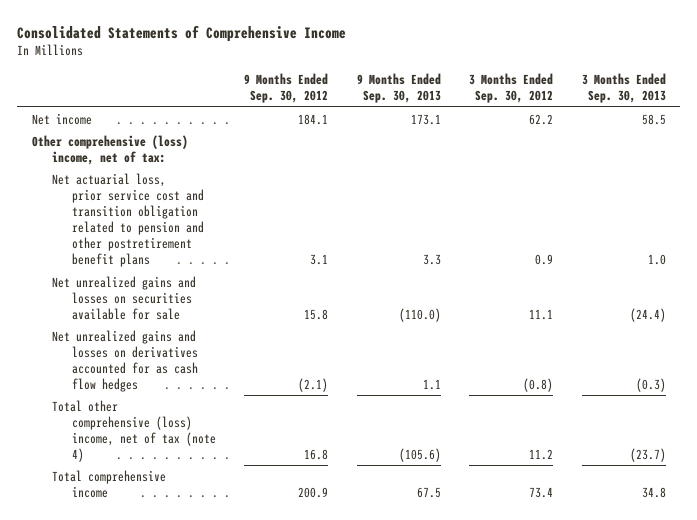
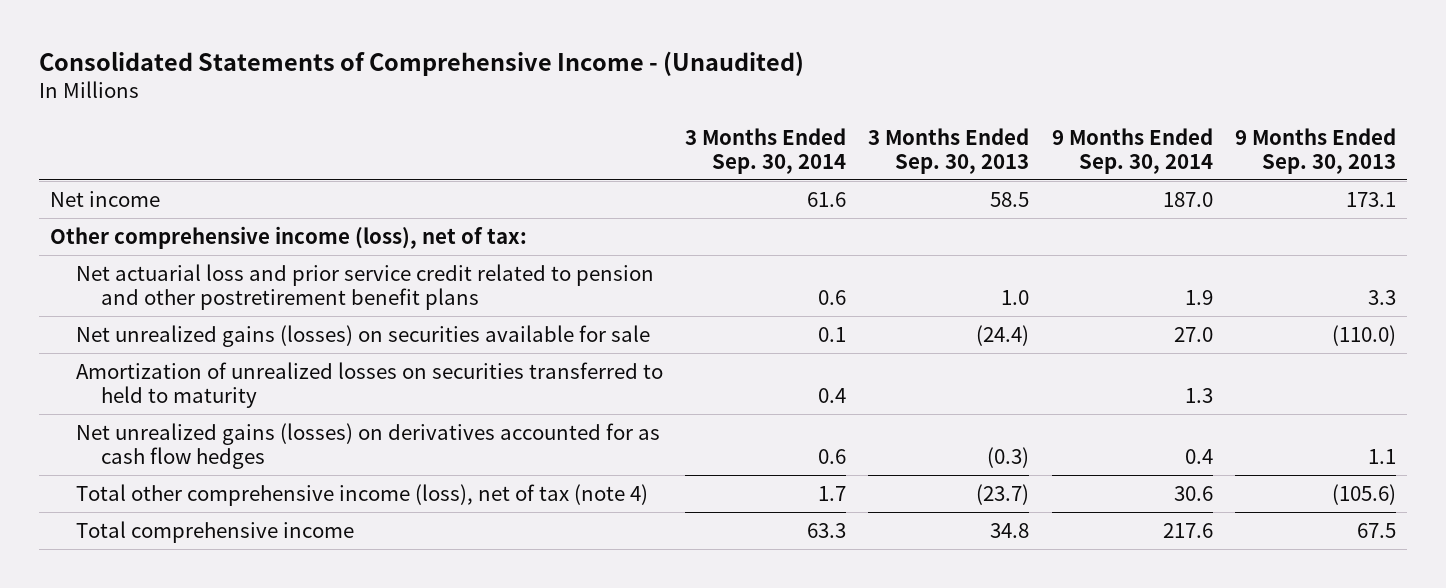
[17,24,347,42] Consolidated Statements of Comprehensive Income -> [39,50,805,76] Consolidated Statements of Comprehensive Income - (Unaudited)
[244,73,329,104] 9 Months Ended Sep. 30, 2012 -> none
[469,73,554,104] 3 Months Ended Sep. 30, 2012 -> none
none -> [685,127,847,174] 3 Months Ended Sep. 30, 2014
none -> [1051,127,1213,174] 9 Months Ended Sep. 30, 2014
[31,134,188,165] Other comprehensive (loss) income, net of tax: -> [50,225,528,249] Other comprehensive income (loss), net of tax:
[51,172,204,268] Net actuarial loss, prior service cost and transition obligation related to pension and other postretirement benefit plans -> [75,263,654,311] Net actuarial loss and prior service credit related to pension and other postretirement benefit plans
[51,275,196,320] Net unrealized gains and losses on securities available for sale -> [75,324,650,347] Net unrealized gains (losses) on securities available for sale
none -> [75,361,663,409] Amortization of unrealized losses on securities transferred to held to maturity
[51,329,198,392] Net unrealized gains and losses on derivatives accounted for as cash flow hedges -> [75,422,660,470] Net unrealized gains (losses) on derivatives accounted for as cash flow hedges
[51,399,216,462] Total other comprehensive (loss) income, net of tax (note 4) -> [75,483,648,506] Total other comprehensive income (loss), net of tax (note 4)

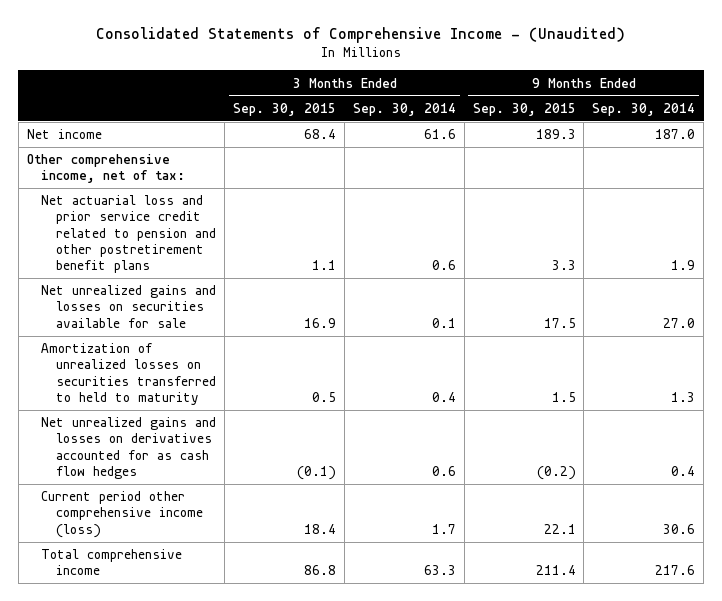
[868,127,1030,174] 3 Months Ended Sep. 30, 2013 -> none
[1234,127,1396,174] 9 Months Ended Sep. 30, 2013 -> none
none -> [233,102,337,116] Sep. 30, 2015
none -> [472,102,576,116] Sep. 30, 2015
[50,225,528,249] Other comprehensive income (loss), net of tax: -> [26,154,186,184] Other comprehensive income, net of tax:
[75,324,650,347] Net unrealized gains (losses) on securities available for sale -> [41,285,217,328] Net unrealized gains and losses on securities available for sale
[75,422,660,470] Net unrealized gains (losses) on derivatives accounted for as cash flow hedges -> [41,417,217,479] Net unrealized gains and losses on derivatives accounted for as cash flow hedges
[75,483,648,506] Total other comprehensive income (loss), net of tax (note 4) -> [41,491,204,538] Current period other comprehensive income (loss)

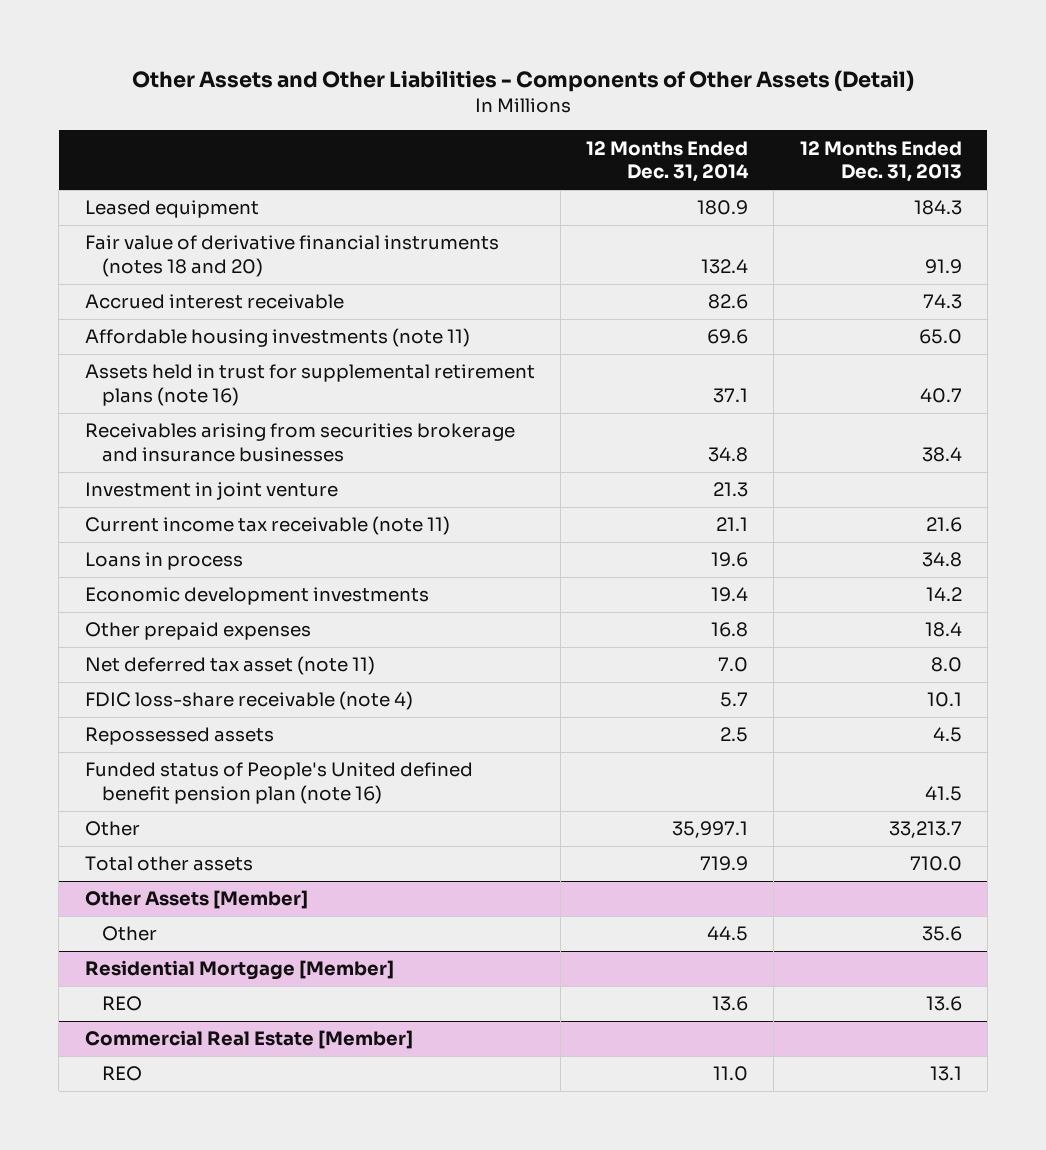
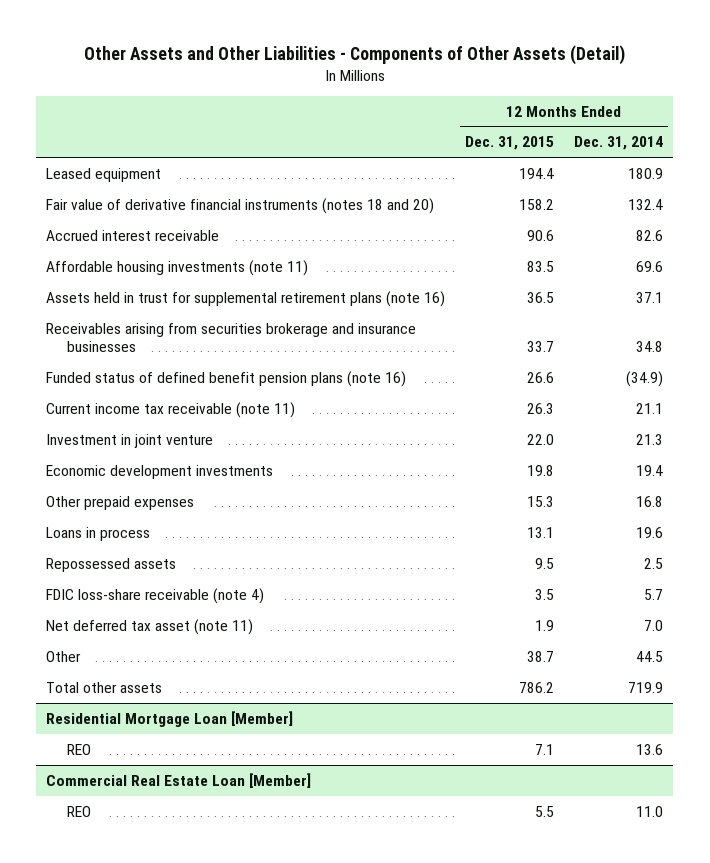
[799,140,962,183] 12 Months Ended Dec. 31, 2013 -> none
none -> [465,136,555,151] Dec. 31, 2015
none -> [46,370,407,387] Funded status of defined benefit pension plans (note 16)
[84,482,338,501] Investment in joint venture -> [46,433,214,448] Investment in joint venture
[84,552,243,571] Loans in process -> [46,526,151,541] Loans in process
[84,762,473,804] Funded status of People's United defined benefit pension plan (note 16) -> none
[84,821,140,837] Other -> none
[84,890,308,910] Other Assets [Member] -> none
[84,691,413,711] FDIC loss-share receivable (note 4) -> [46,587,265,604] FDIC loss-share receivable (note 4)
[84,656,375,676] Net deferred tax asset (note 11) -> [46,618,254,635] Net deferred tax asset (note 11)
[84,856,253,872] Total other assets -> [46,681,163,693] Total other assets
[84,960,394,981] Residential Mortgage [Member] -> [46,710,294,727] Residential Mortgage Loan [Member]
[84,1030,413,1050] Commercial Real Estate [Member] -> [46,772,312,788] Commercial Real Estate Loan [Member]

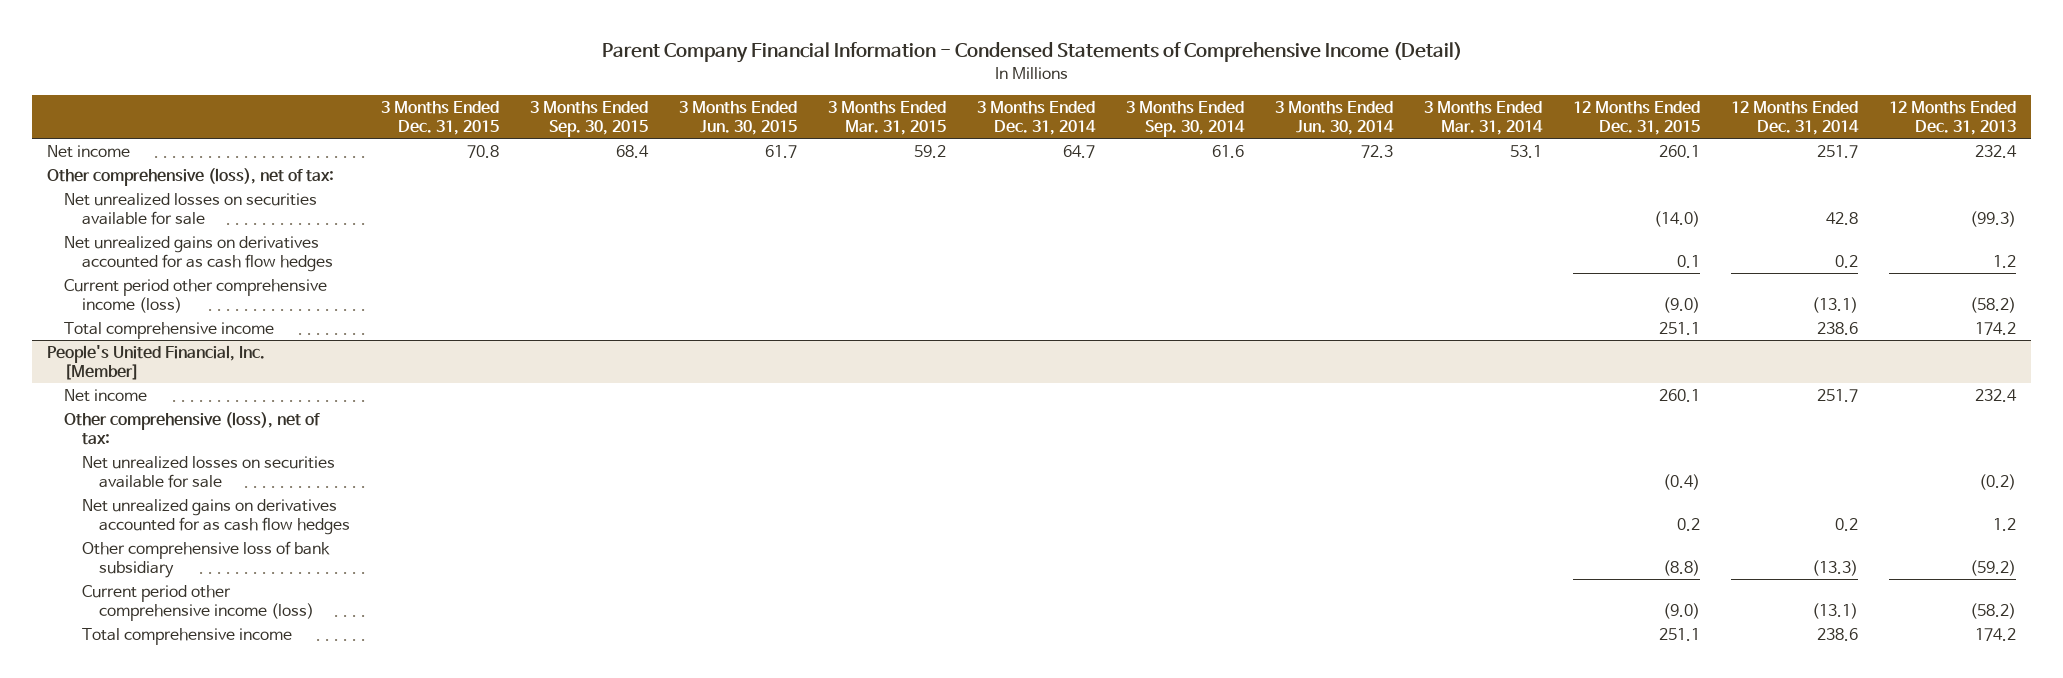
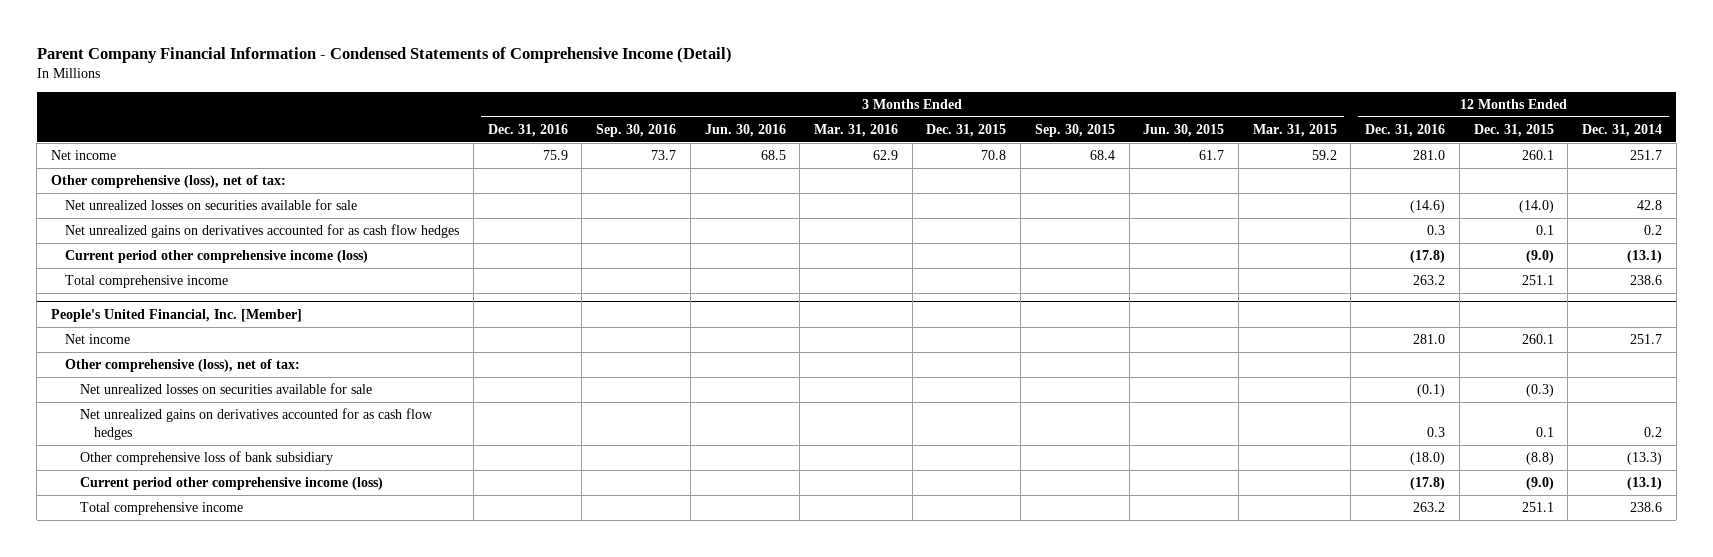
[977,101,1097,136] 3 Months Ended Dec. 31, 2014 -> none
[1126,101,1246,138] 3 Months Ended Sep. 30, 2014 -> none
[1275,101,1395,136] 3 Months Ended Jun. 30, 2014 -> none
[1424,101,1544,136] 3 Months Ended Mar. 31, 2014 -> none
[1888,101,2016,136] 12 Months Ended Dec. 31, 2013 -> none
none -> [487,123,568,137] Dec. 31, 2016
none -> [596,123,677,137] Sep. 30, 2016
none -> [704,123,786,137] Jun. 30, 2016
none -> [814,123,899,137] Mar. 31, 2016
none -> [1365,123,1446,137] Dec. 31, 2016
[1663,473,1701,490] (0.4) -> [1525,384,1554,398] (0.3)
[1677,517,1701,531] 0.2 -> [1535,426,1554,437] 0.1

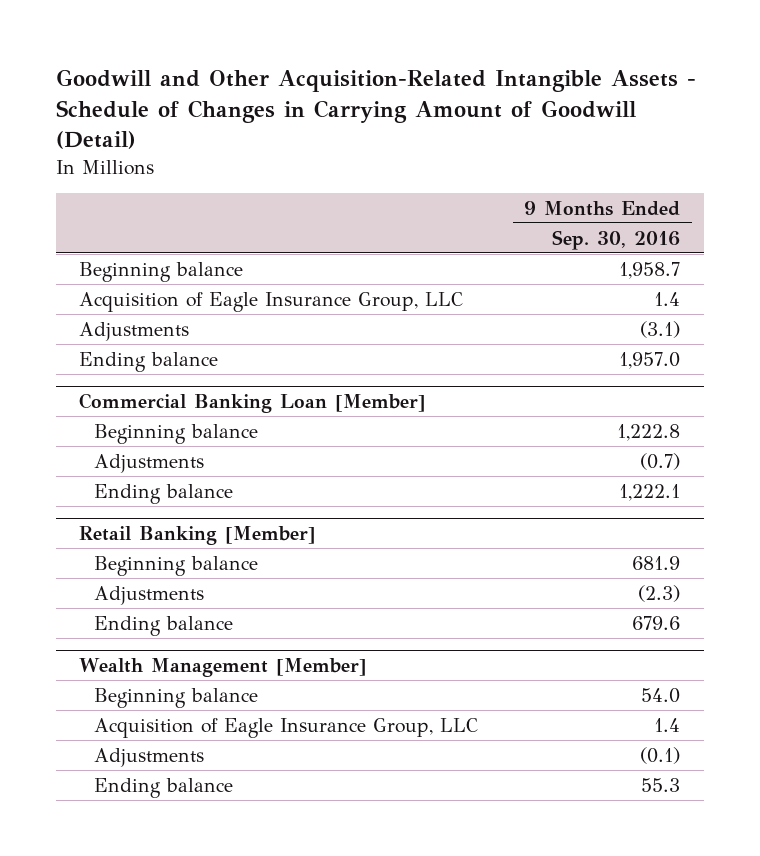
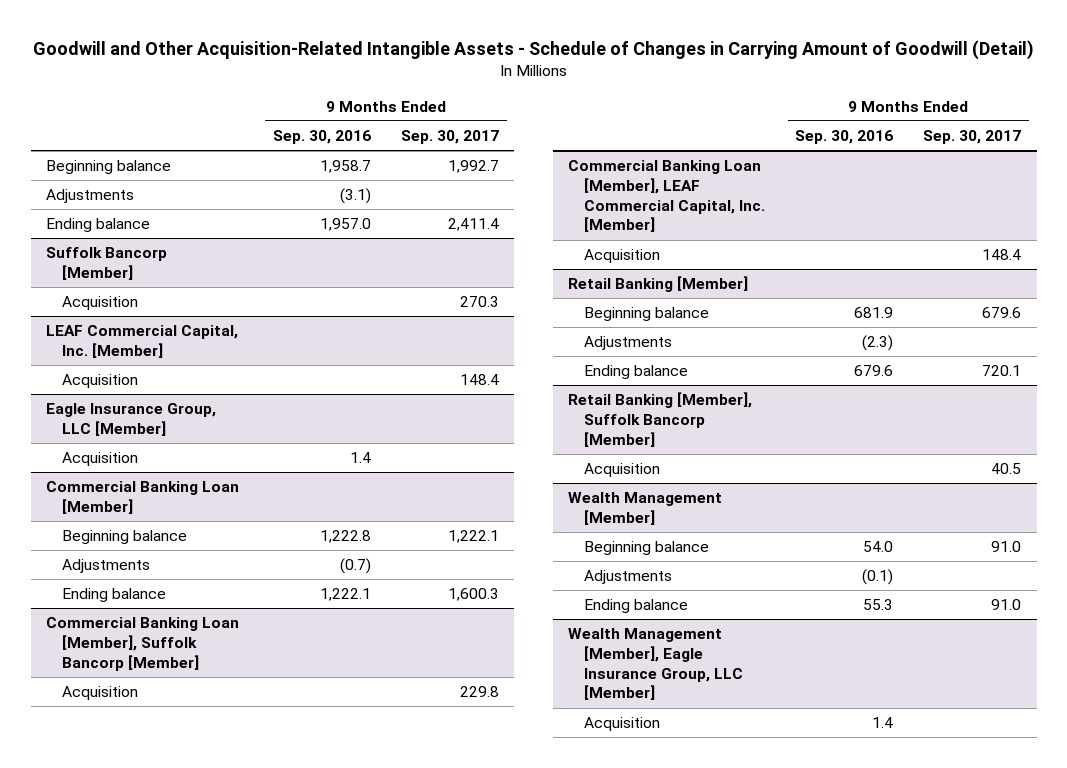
none -> [401,129,500,144] Sep. 30, 2017
[79,291,464,312] Acquisition of Eagle Insurance Group, LLC -> none
none -> [45,247,167,280] Suffolk Bancorp [Member]
none -> [61,296,138,311] Acquisition
none -> [45,325,238,358] LEAF Commercial Capital, Inc. [Member]
none -> [61,374,138,389] Acquisition
none -> [45,403,216,436] Eagle Insurance Group, LLC [Member]
none -> [61,452,138,467] Acquisition
none -> [45,617,239,671] Commercial Banking Loan [Member], Suffolk Bancorp [Member]
none -> [61,686,138,701] Acquisition
none -> [568,160,765,233] Commercial Banking Loan [Member], LEAF Commercial Capital, Inc. [Member]
none -> [583,249,660,264] Acquisition
none -> [568,392,753,447] Retail Banking [Member], Suffolk Bancorp [Member]
none -> [583,463,660,478] Acquisition
[93,717,478,738] Acquisition of Eagle Insurance Group, LLC -> none
none -> [568,628,743,701] Wealth Management [Member], Eagle Insurance Group, LLC [Member]
none -> [583,717,660,732] Acquisition

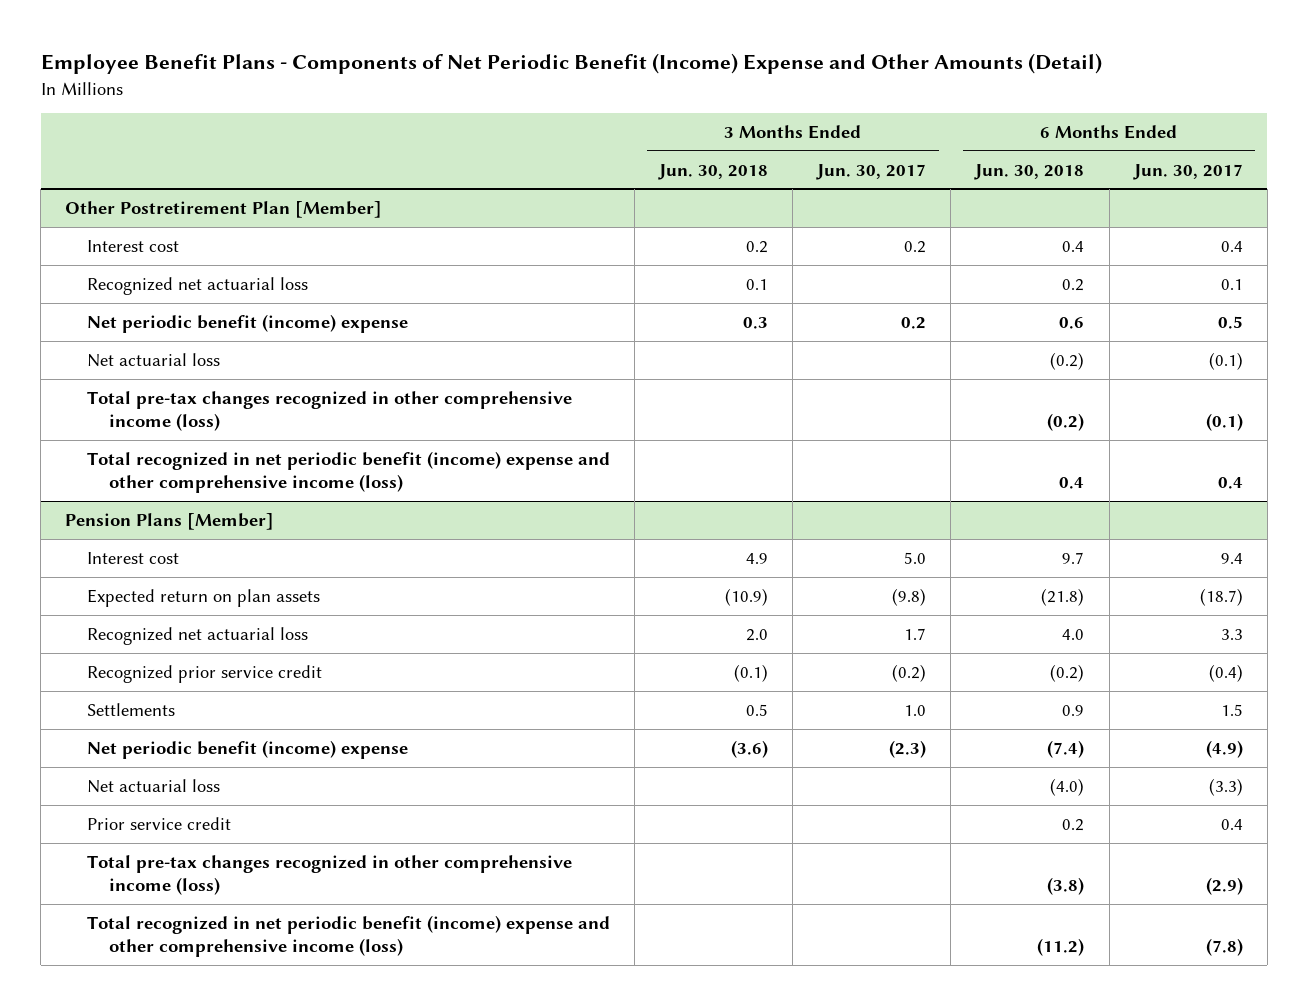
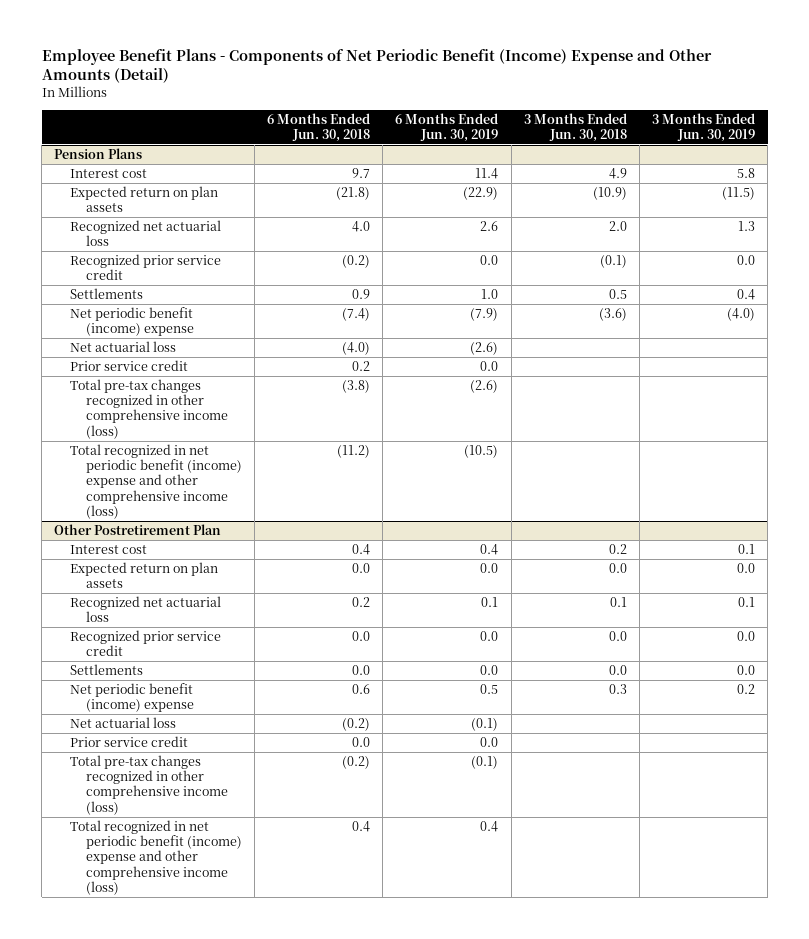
[816,163,927,180] Jun. 30, 2017 -> none
[1132,163,1243,180] Jun. 30, 2017 -> none
none -> [395,112,499,142] 6 Months Ended Jun. 30, 2019
none -> [652,112,756,142] 3 Months Ended Jun. 30, 2019
[65,200,383,218] Other Postretirement Plan [Member] -> none
[86,239,179,252] Interest cost -> none
[86,276,308,295] Recognized net actuarial loss -> none
[86,313,408,333] Net periodic benefit (income) expense -> none
[86,352,220,367] Net actuarial loss -> none
[86,390,572,432] Total pre-tax changes recognized in other comprehensive income (loss) -> none
[86,450,610,494] Total recognized in net periodic benefit (income) expense and other comprehensive income (loss) -> none
[65,512,275,530] Pension Plans [Member] -> [54,148,143,160] Pension Plans
none -> [54,524,222,536] Other Postretirement Plan
none -> [69,545,147,555] Interest cost
none -> [69,562,218,589] Expected return on plan assets
none -> [69,596,221,623] Recognized net actuarial loss
none -> [69,630,221,657] Recognized prior service credit
none -> [69,664,143,676] Settlements
none -> [69,683,194,713] Net periodic benefit (income) expense
none -> [69,717,176,729] Net actuarial loss
none -> [69,736,188,748] Prior service credit
none -> [69,755,228,815] Total pre-tax changes recognized in other comprehensive income (loss)
none -> [69,820,242,895] Total recognized in net periodic benefit (income) expense and other comprehensive income (loss)

